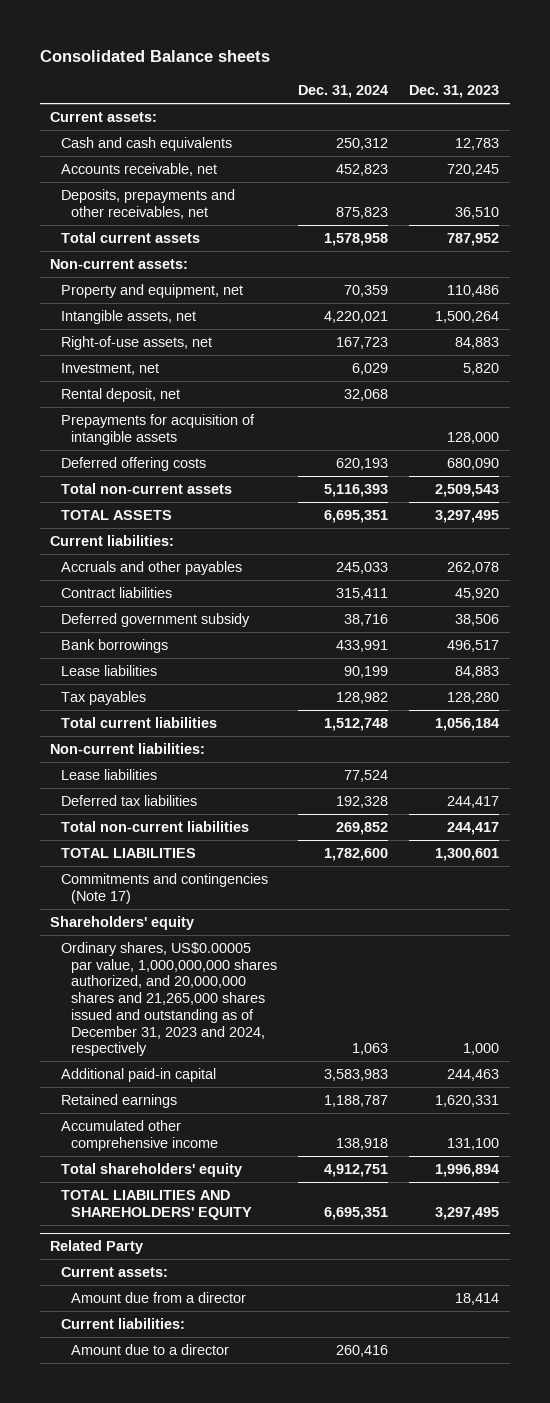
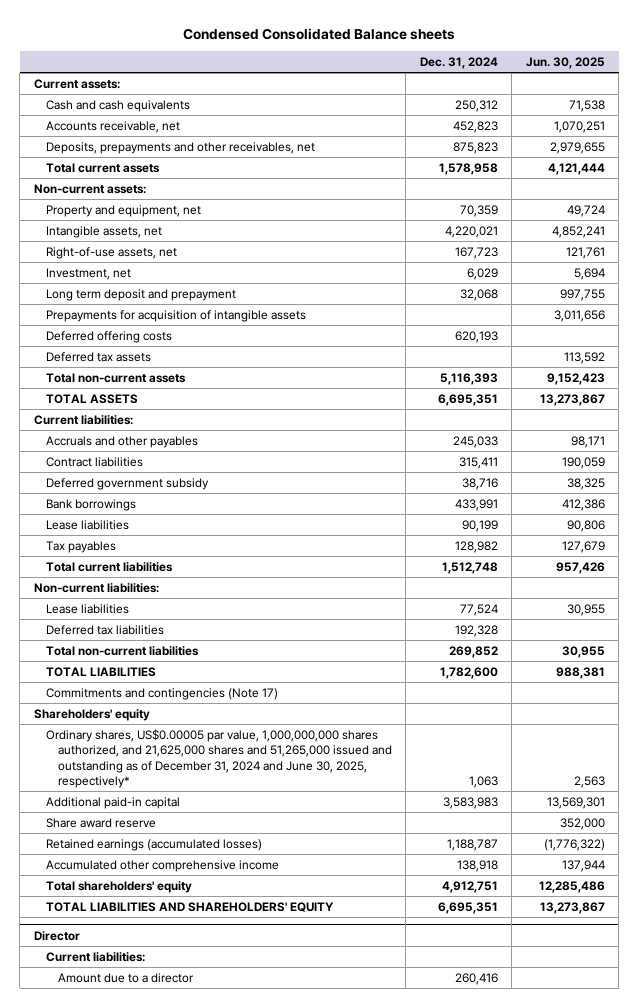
[40,50,271,63] Consolidated Balance sheets -> [183,27,456,40] Condensed Consolidated Balance sheets
[409,84,500,98] Dec. 31, 2023 -> none
none -> [525,56,605,69] Jun. 30, 2025
[60,388,180,403] Rental deposit, net -> [45,288,236,301] Long term deposit and prepayment
none -> [45,351,151,362] Deferred tax assets
[60,942,278,1057] Ordinary shares, US$0.00005 par value, 1,000,000,000 shares authorized, and 20,000,000 shares and 21,265,000 shares issued and outstanding as of December 31, 2023 and 2024, respectively -> [45,728,392,788] Ordinary shares, US$0.00005 par value, 1,000,000,000 shares authorized, and 21,625,000 shares and 51,265,000 issued and outstanding as of December 31, 2024 and June 30, 2025, respectively*
none -> [45,817,156,828] Share award reserve
[60,1094,177,1109] Retained earnings -> [45,838,262,851] Retained earnings (accumulated losses)
[50,1240,144,1255] Related Party -> none
[60,1267,168,1278] Current assets: -> none
[71,1292,247,1304] Amount due from a director -> none
none -> [33,930,80,941] Director

